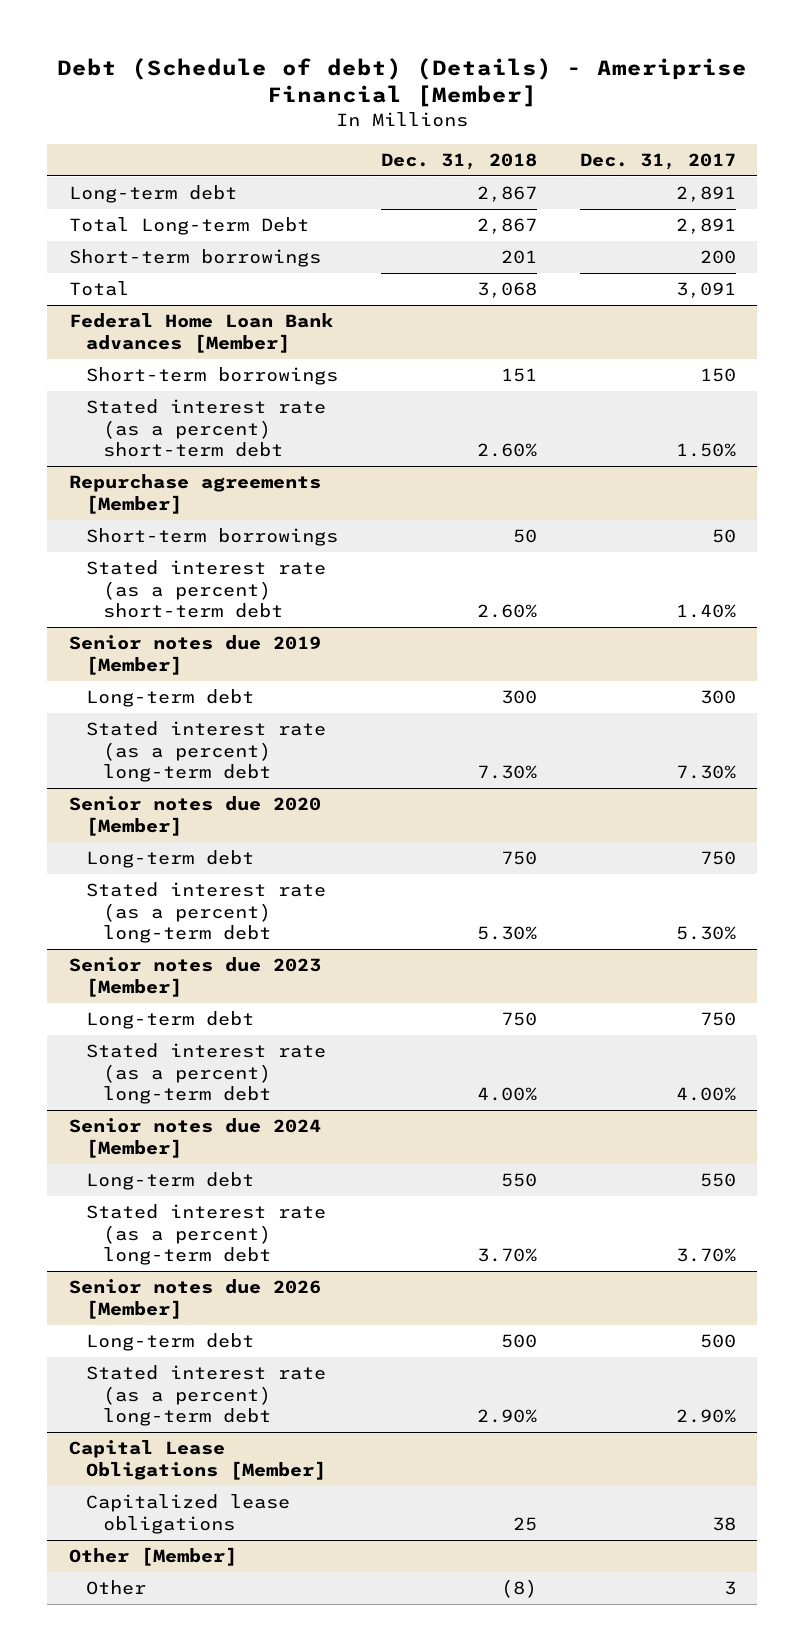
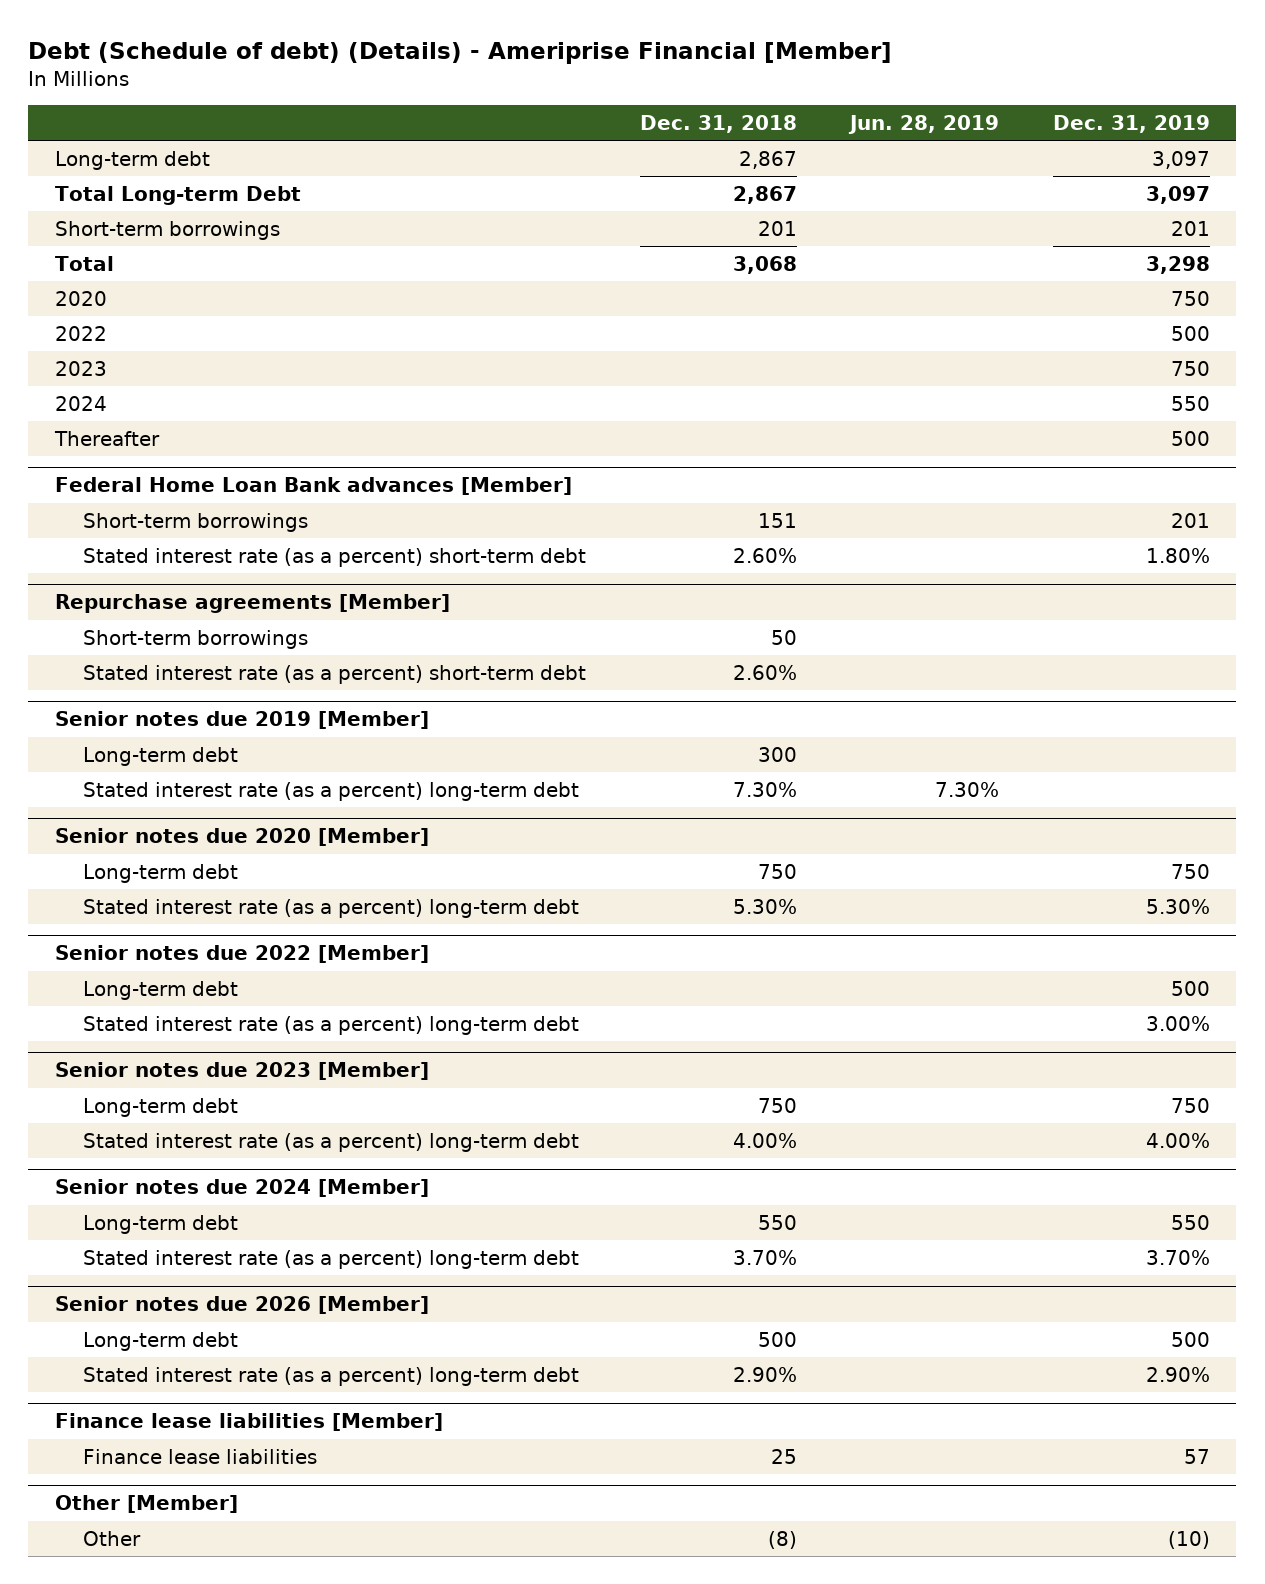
[579,152,736,170] Dec. 31, 2017 -> none
none -> [848,115,1000,135] Jun. 28, 2019
none -> [1052,115,1210,134] Dec. 31, 2019
none -> [55,290,108,306] 2020
none -> [55,325,108,341] 2022
none -> [55,360,108,376] 2023
none -> [55,395,108,411] 2024
none -> [54,430,161,446] Thereafter
none -> [55,945,430,964] Senior notes due 2022 [Member]
none -> [83,980,239,1000] Long-term debt
none -> [83,1015,580,1035] Stated interest rate (as a percent) long-term debt
[68,1440,326,1480] Capital Lease Obligations [Member] -> [55,1413,444,1432] Finance lease liabilities [Member]
[85,1494,290,1534] Capitalized lease obligations -> [83,1448,318,1464] Finance lease liabilities

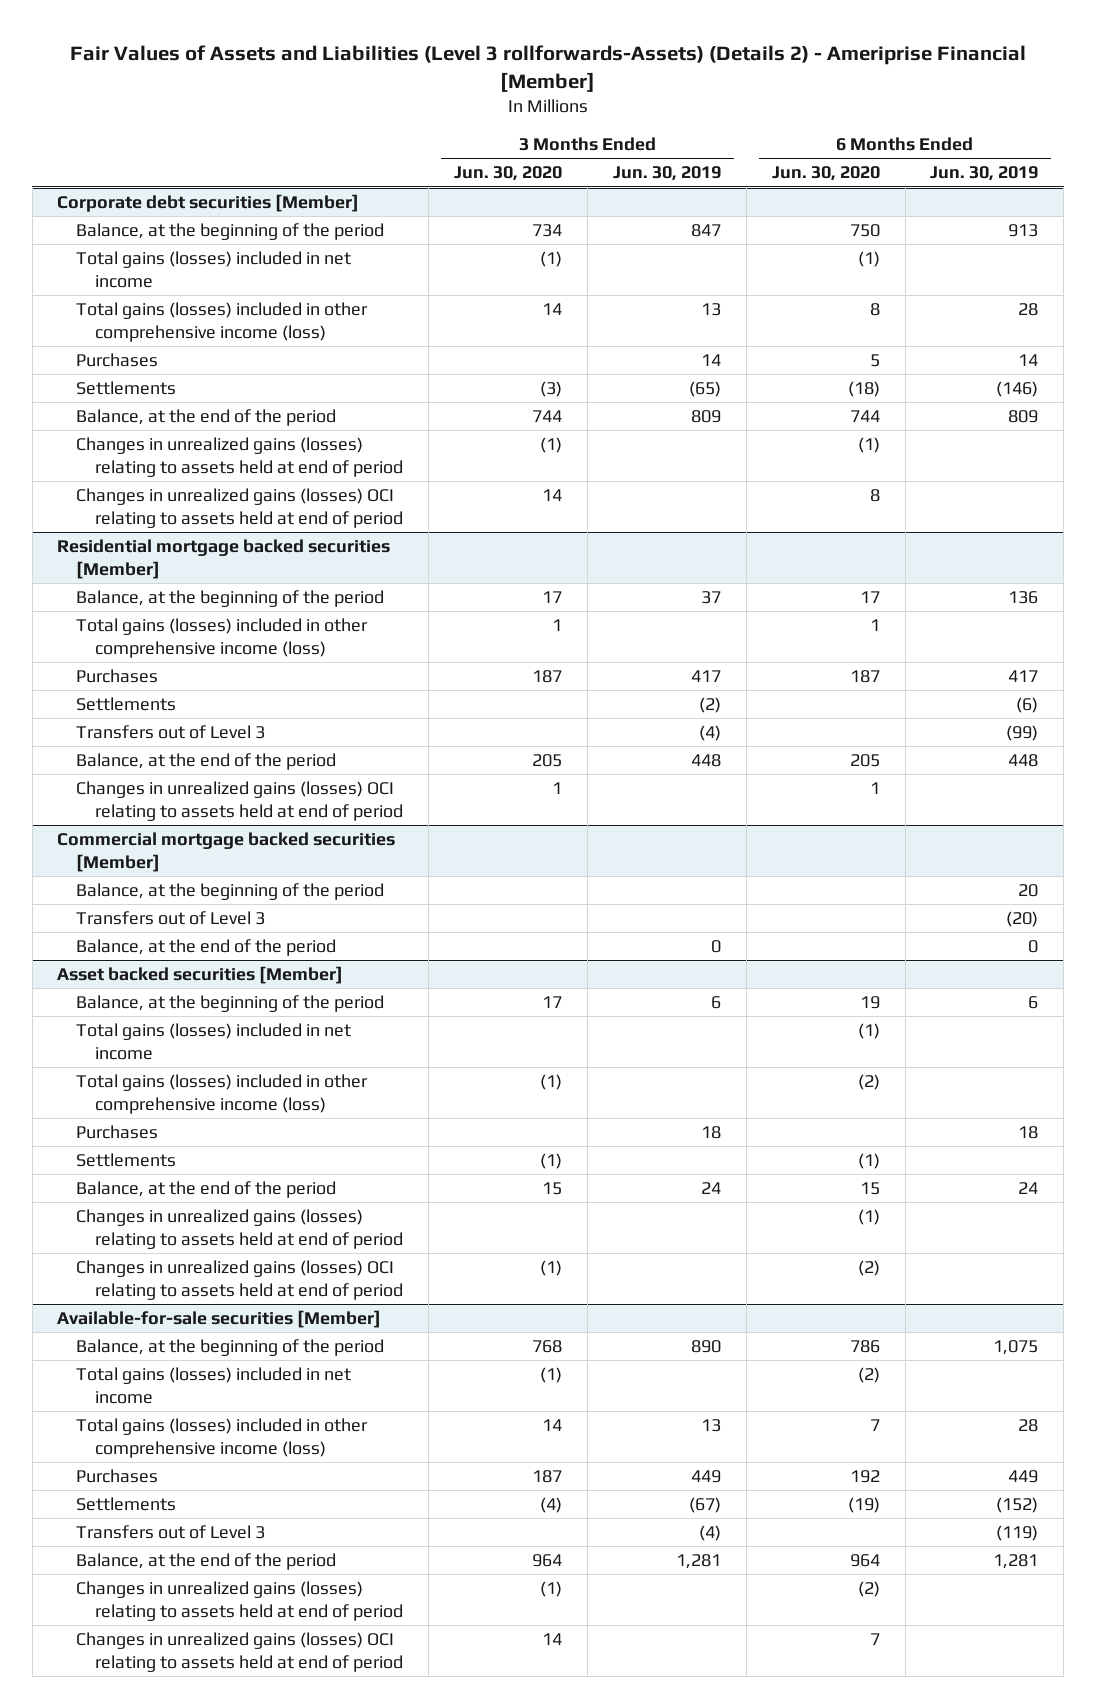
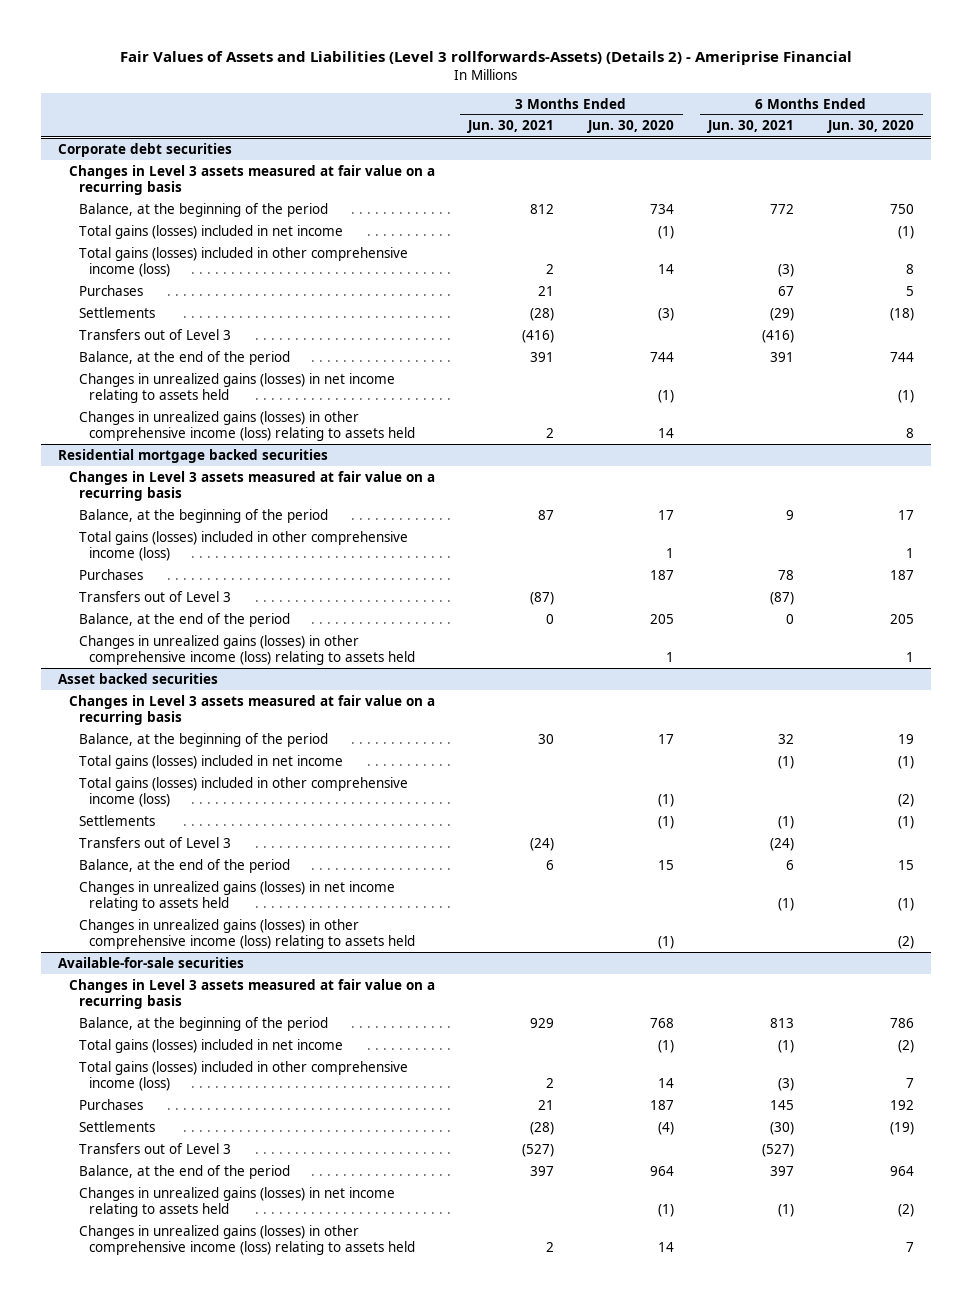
[69,45,1026,93] Fair Values of Assets and Liabilities (Level 3 rollforwards-Assets) (Details 2) - Ameriprise Financial [Member] -> [120,50,853,65] Fair Values of Assets and Liabilities (Level 3 rollforwards-Assets) (Details 2) - Ameriprise Financial
[612,166,721,182] Jun. 30, 2019 -> none
[930,166,1039,182] Jun. 30, 2019 -> none
none -> [467,120,555,134] Jun. 30, 2021
none -> [707,120,795,134] Jun. 30, 2021
[57,193,360,212] Corporate debt securities [Member] -> [58,142,233,157] Corporate debt securities
none -> [68,164,435,195] Changes in Level 3 assets measured at fair value on a recurring basis
none -> [78,328,231,340] Transfers out of Level 3
[76,436,404,477] Changes in unrealized gains (losses) relating to assets held at end of period -> [78,372,395,403] Changes in unrealized gains (losses) in net income relating to assets held
[76,487,404,528] Changes in unrealized gains (losses) OCI relating to assets held at end of period -> [78,410,415,441] Changes in unrealized gains (losses) in other comprehensive income (loss) relating to assets held
[57,538,391,579] Residential mortgage backed securities [Member] -> [58,448,329,463] Residential mortgage backed securities
none -> [68,470,435,501] Changes in Level 3 assets measured at fair value on a recurring basis
[76,696,177,711] Settlements -> none
[76,882,385,900] Balance, at the beginning of the period -> none
[76,910,266,925] Transfers out of Level 3 -> none
[76,938,337,956] Balance, at the end of the period -> none
[57,965,344,984] Asset backed securities [Member] -> none
[76,780,404,821] Changes in unrealized gains (losses) OCI relating to assets held at end of period -> [78,634,415,665] Changes in unrealized gains (losses) in other comprehensive income (loss) relating to assets held
[57,831,396,872] Commercial mortgage backed securities [Member] -> [58,672,219,684] Asset backed securities
none -> [68,694,435,725] Changes in Level 3 assets measured at fair value on a recurring basis
[76,1124,159,1139] Purchases -> none
none -> [78,836,231,848] Transfers out of Level 3
[76,1208,404,1249] Changes in unrealized gains (losses) relating to assets held at end of period -> [78,880,395,911] Changes in unrealized gains (losses) in net income relating to assets held
[76,1259,404,1300] Changes in unrealized gains (losses) OCI relating to assets held at end of period -> [78,918,415,949] Changes in unrealized gains (losses) in other comprehensive income (loss) relating to assets held
[57,1309,382,1328] Available-for-sale securities [Member] -> [58,956,245,968] Available-for-sale securities
none -> [68,978,435,1009] Changes in Level 3 assets measured at fair value on a recurring basis
[76,1580,404,1621] Changes in unrealized gains (losses) relating to assets held at end of period -> [78,1186,395,1217] Changes in unrealized gains (losses) in net income relating to assets held
[76,1631,404,1672] Changes in unrealized gains (losses) OCI relating to assets held at end of period -> [78,1224,415,1255] Changes in unrealized gains (losses) in other comprehensive income (loss) relating to assets held

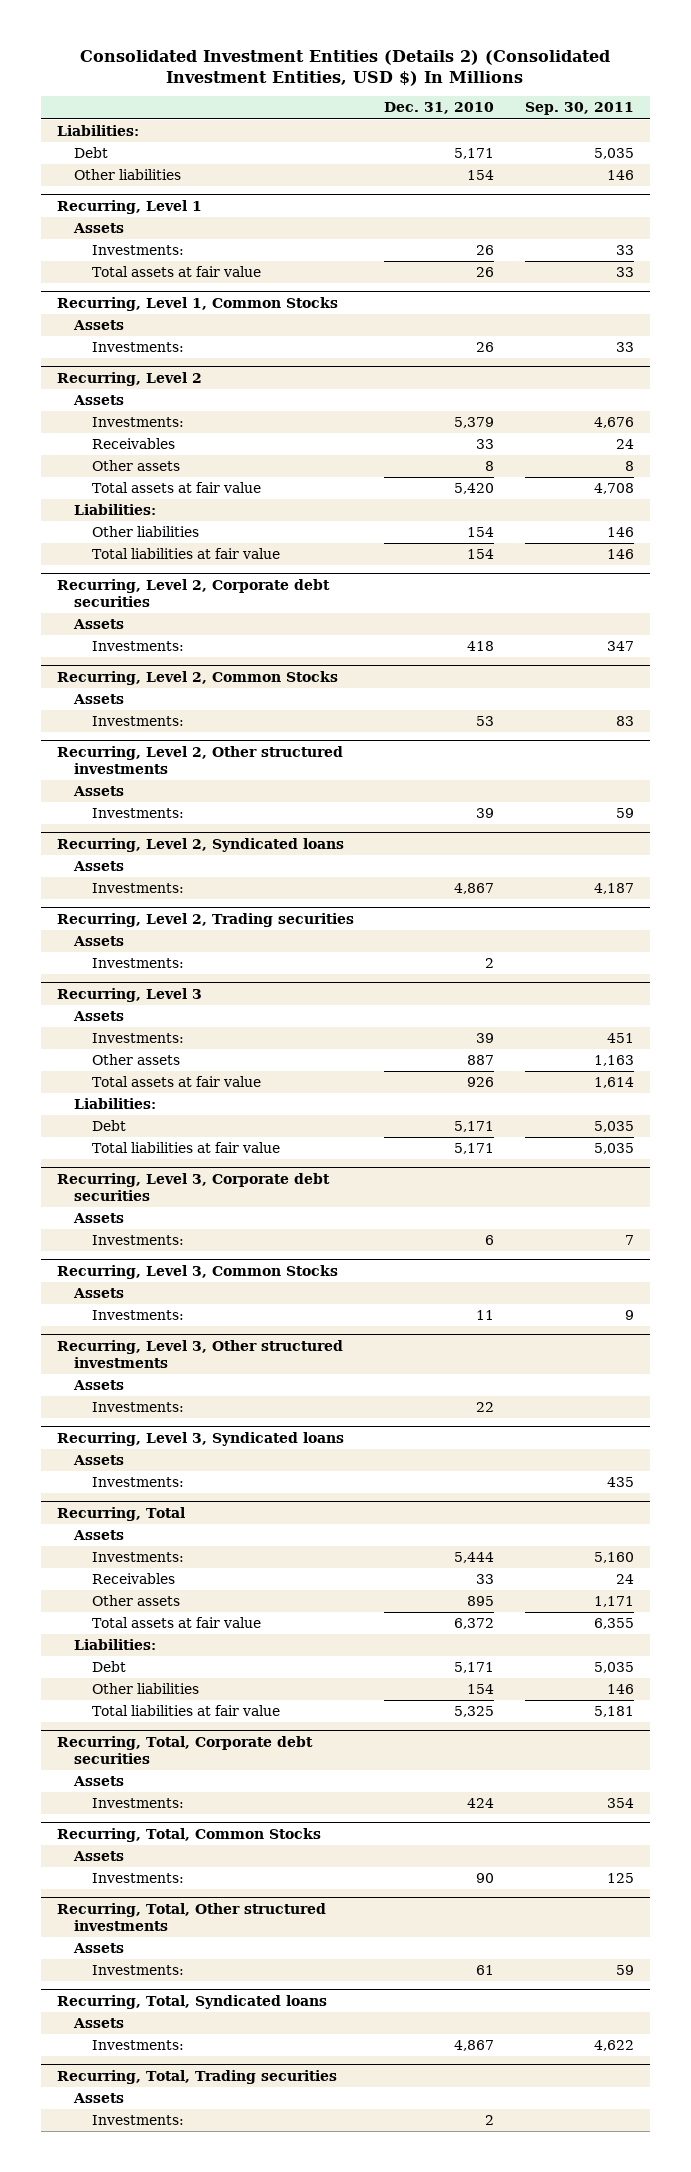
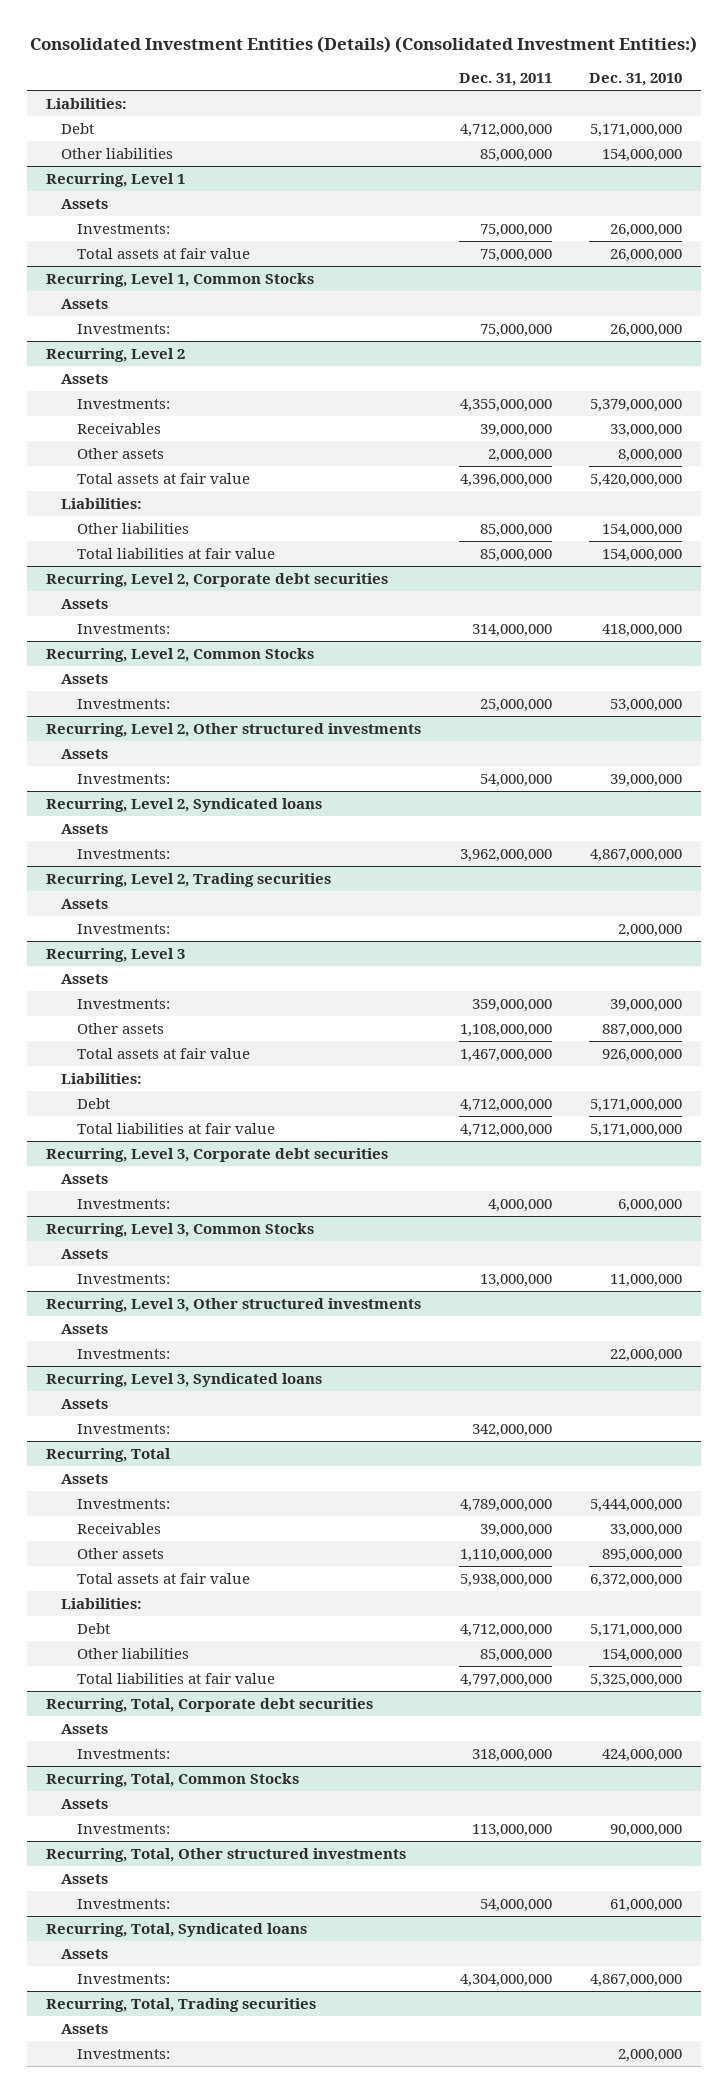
[80,49,611,86] Consolidated Investment Entities (Details 2) (Consolidated Investment Entities, USD $) In Millions -> [30,36,698,54] Consolidated Investment Entities (Details) (Consolidated Investment Entities:)
[525,102,635,116] Sep. 30, 2011 -> none
none -> [458,73,552,87] Dec. 31, 2011
[454,148,495,160] 5,171 -> [590,124,683,138] 5,171,000,000
[467,170,495,181] 154 -> [602,149,683,163] 154,000,000
[476,245,495,256] 26 -> [610,224,683,238] 26,000,000
[476,267,495,278] 26 -> [610,249,683,263] 26,000,000
[476,342,495,353] 26 -> [610,324,683,338] 26,000,000
[454,417,495,429] 5,379 -> [590,399,683,413] 5,379,000,000
[476,439,495,450] 33 -> [610,424,683,438] 33,000,000
[485,461,495,472] 8 -> [618,449,683,463] 8,000,000
[454,483,495,495] 5,420 -> [590,474,683,488] 5,420,000,000
[467,527,495,538] 154 -> [602,524,683,538] 154,000,000
[467,549,495,560] 154 -> [602,549,683,563] 154,000,000
[467,641,495,652] 418 -> [602,624,683,638] 418,000,000
[476,716,495,727] 53 -> [610,699,683,713] 53,000,000
[476,808,495,819] 39 -> [610,774,683,788] 39,000,000
[454,883,495,895] 4,867 -> [590,849,683,863] 4,867,000,000
[485,958,495,969] 2 -> [618,924,683,938] 2,000,000
[476,1033,495,1044] 39 -> [610,999,683,1013] 39,000,000
[467,1055,495,1066] 887 -> [602,1024,683,1038] 887,000,000
[467,1077,495,1088] 926 -> [602,1049,683,1063] 926,000,000
[454,1121,495,1133] 5,171 -> [590,1099,683,1113] 5,171,000,000
[454,1143,495,1155] 5,171 -> [590,1124,683,1138] 5,171,000,000
[485,1235,495,1246] 6 -> [618,1199,683,1213] 6,000,000
[476,1310,495,1321] 11 -> [610,1274,683,1288] 11,000,000
[476,1402,495,1413] 22 -> [610,1349,683,1363] 22,000,000
[454,1552,495,1564] 5,444 -> [590,1499,683,1513] 5,444,000,000
[476,1574,495,1585] 33 -> [610,1524,683,1538] 33,000,000
[467,1596,495,1607] 895 -> [602,1549,683,1563] 895,000,000
[454,1618,495,1630] 6,372 -> [590,1574,683,1588] 6,372,000,000
[454,1662,495,1674] 5,171 -> [590,1624,683,1638] 5,171,000,000
[467,1684,495,1695] 154 -> [602,1649,683,1663] 154,000,000
[454,1706,495,1718] 5,325 -> [590,1674,683,1688] 5,325,000,000
[467,1798,495,1809] 424 -> [602,1749,683,1763] 424,000,000
[476,1873,495,1884] 90 -> [610,1824,683,1838] 90,000,000
[476,1965,495,1976] 61 -> [610,1899,683,1913] 61,000,000
[454,2040,495,2052] 4,867 -> [590,1974,683,1988] 4,867,000,000
[485,2115,495,2126] 2 -> [618,2049,683,2063] 2,000,000

